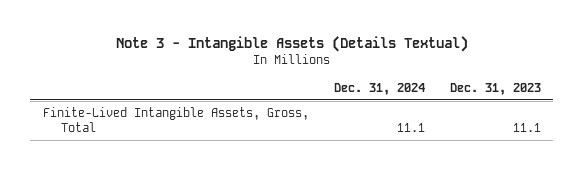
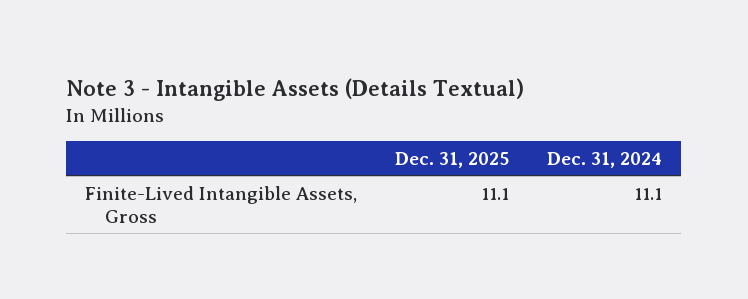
[449,82,541,95] Dec. 31, 2023 -> none
none -> [395,151,510,168] Dec. 31, 2025
[42,107,309,133] Finite-Lived Intangible Assets, Gross, Total -> [85,185,358,223] Finite-Lived Intangible Assets, Gross

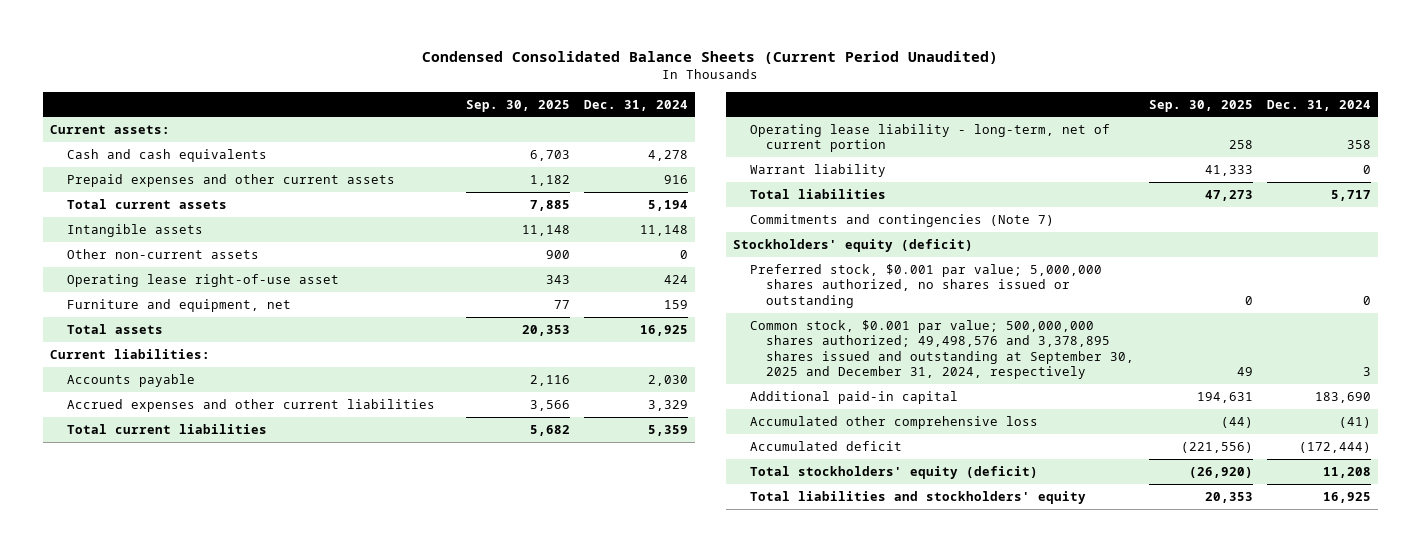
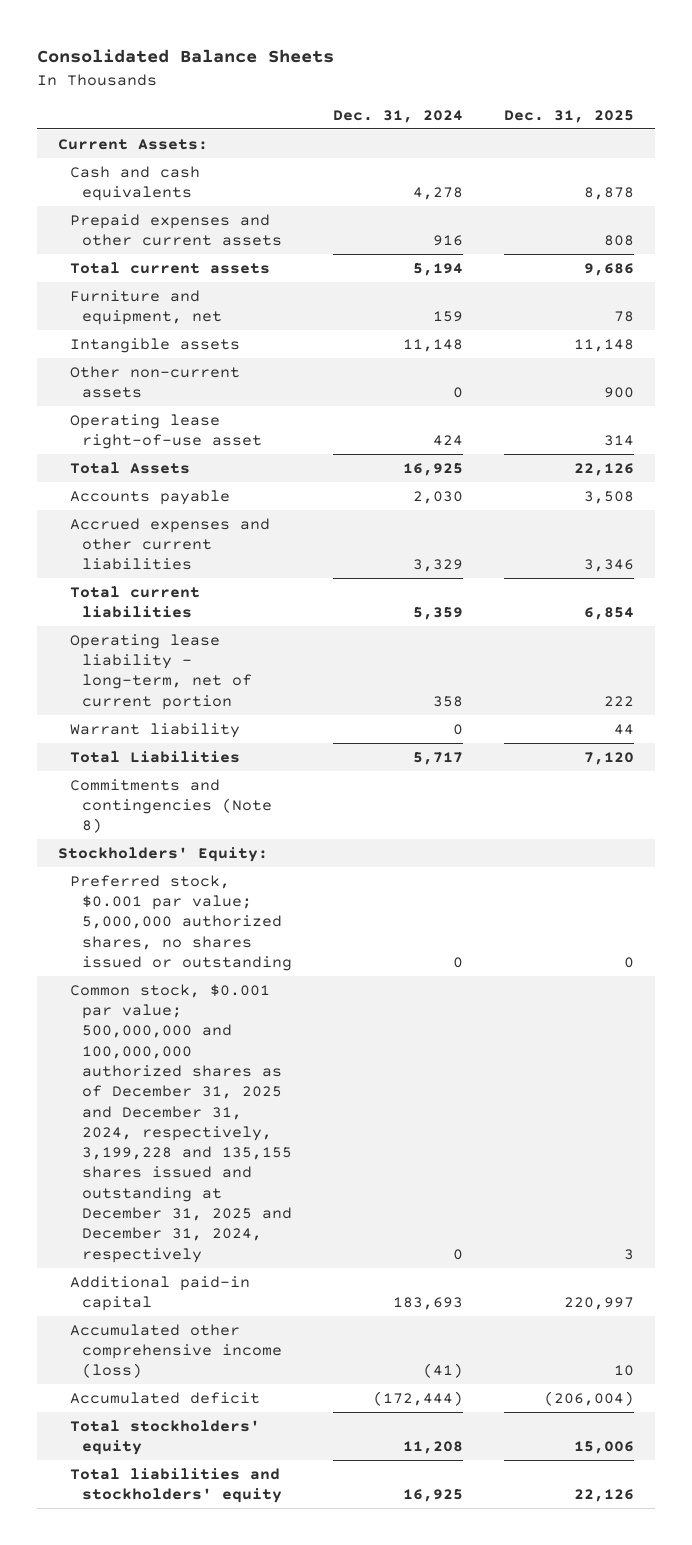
[422,51,999,65] Condensed Consolidated Balance Sheets (Current Period Unaudited) -> [36,49,334,64] Consolidated Balance Sheets
[465,99,570,112] Sep. 30, 2025 -> none
none -> [504,109,635,123] Dec. 31, 2025
[50,124,171,134] Current assets: -> [57,138,208,150] Current Assets:
[66,298,291,312] Furniture and equipment, net -> [69,289,222,326] Furniture and equipment, net
[50,348,211,359] Current liabilities: -> none
[66,323,163,334] Total assets -> [69,461,190,474] Total Assets
[749,188,886,199] Total liabilities -> [69,750,240,763] Total Liabilities
[749,213,1054,227] Commitments and contingencies (Note 7) -> [69,778,272,834] Commitments and contingencies (Note 8)
[732,238,973,252] Stockholders' equity (deficit) -> [57,846,268,862] Stockholders' Equity:
[749,263,1102,308] Preferred stock, $0.001 par value; 5,000,000 shares authorized, no shares issued or outstanding -> [69,874,292,971] Preferred stock, $0.001 par value; 5,000,000 authorized shares, no shares issued or outstanding
[749,319,1135,380] Common stock, $0.001 par value; 500,000,000 shares authorized; 49,498,576 and 3,378,895 shares issued and outstanding at September 30, 2025 and December 31, 2024, respectively -> [69,983,292,1263] Common stock, $0.001 par value; 500,000,000 and 100,000,000 authorized shares as of December 31, 2025 and December 31, 2024, respectively, 3,199,228 and 135,155 shares issued and outstanding at December 31, 2025 and December 31, 2024, respectively
[1362,367,1371,377] 3 -> [453,1248,464,1260] 0
[1314,391,1371,403] 183,690 -> [393,1297,464,1311] 183,693
[749,415,1038,429] Accumulated other comprehensive loss -> [69,1323,282,1379] Accumulated other comprehensive income (loss)
[749,465,1038,479] Total stockholders' equity (deficit) -> [69,1419,260,1456] Total stockholders' equity

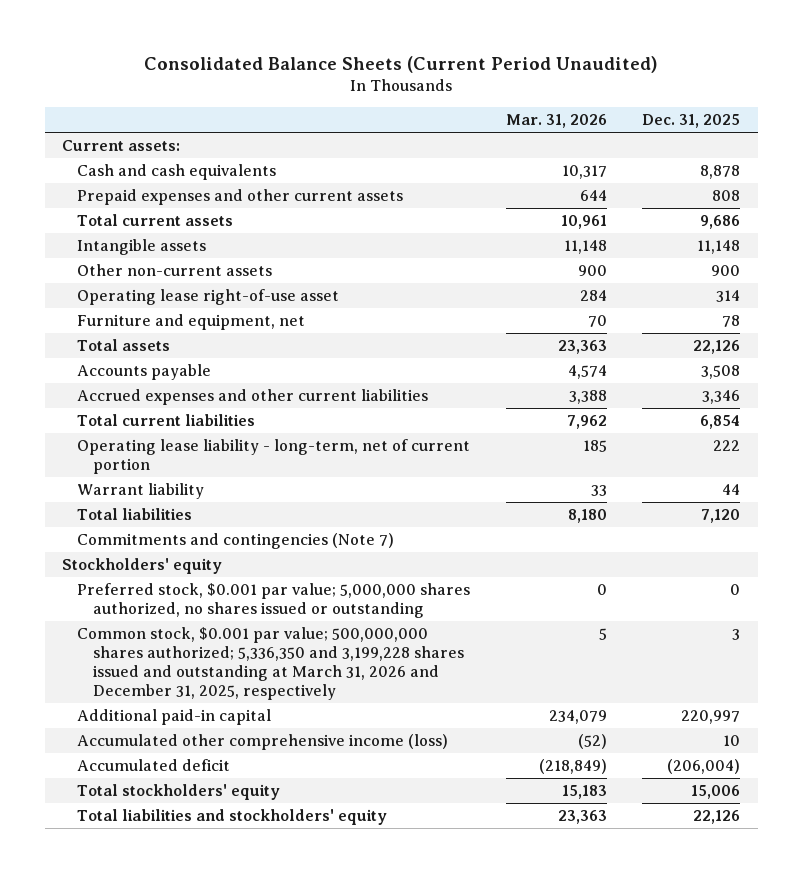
[36,49,334,64] Consolidated Balance Sheets -> [144,55,659,73] Consolidated Balance Sheets (Current Period Unaudited)
[333,109,464,123] Dec. 31, 2024 -> none
none -> [505,114,607,129] Mar. 31, 2026
[57,138,208,150] Current Assets: -> [62,139,181,151] Current assets:
[69,289,222,326] Furniture and equipment, net -> [77,313,306,330] Furniture and equipment, net
[69,461,190,474] Total Assets -> [77,338,171,351] Total assets
[69,750,240,763] Total Liabilities -> [77,507,193,520] Total liabilities
[69,778,272,834] Commitments and contingencies (Note 8) -> [77,532,395,549] Commitments and contingencies (Note 7)
[57,846,268,862] Stockholders' Equity: -> [62,557,223,574] Stockholders' equity
[69,874,292,971] Preferred stock, $0.001 par value; 5,000,000 authorized shares, no shares issued or outstanding -> [77,582,471,619] Preferred stock, $0.001 par value; 5,000,000 shares authorized, no shares issued or outstanding
[69,983,292,1263] Common stock, $0.001 par value; 500,000,000 and 100,000,000 authorized shares as of December 31, 2025 and December 31, 2024, respectively, 3,199,228 and 135,155 shares issued and outstanding at December 31, 2025 and December 31, 2024, respectively -> [77,626,464,701] Common stock, $0.001 par value; 500,000,000 shares authorized; 5,336,350 and 3,199,228 shares issued and outstanding at March 31, 2026 and December 31, 2025, respectively

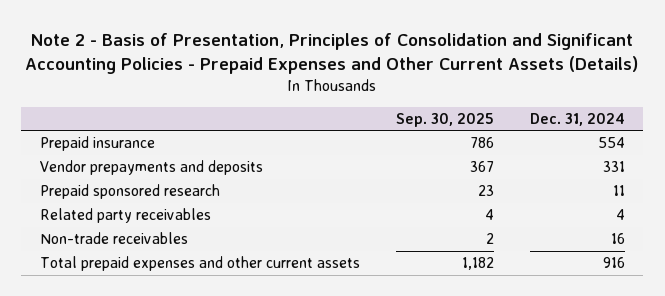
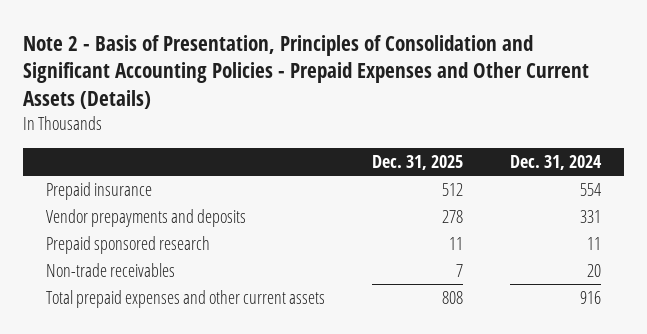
[395,113,494,128] Sep. 30, 2025 -> none
none -> [371,155,463,171] Dec. 31, 2025
[39,208,211,224] Related party receivables -> none
[610,233,625,245] 16 -> [586,263,601,277] 20

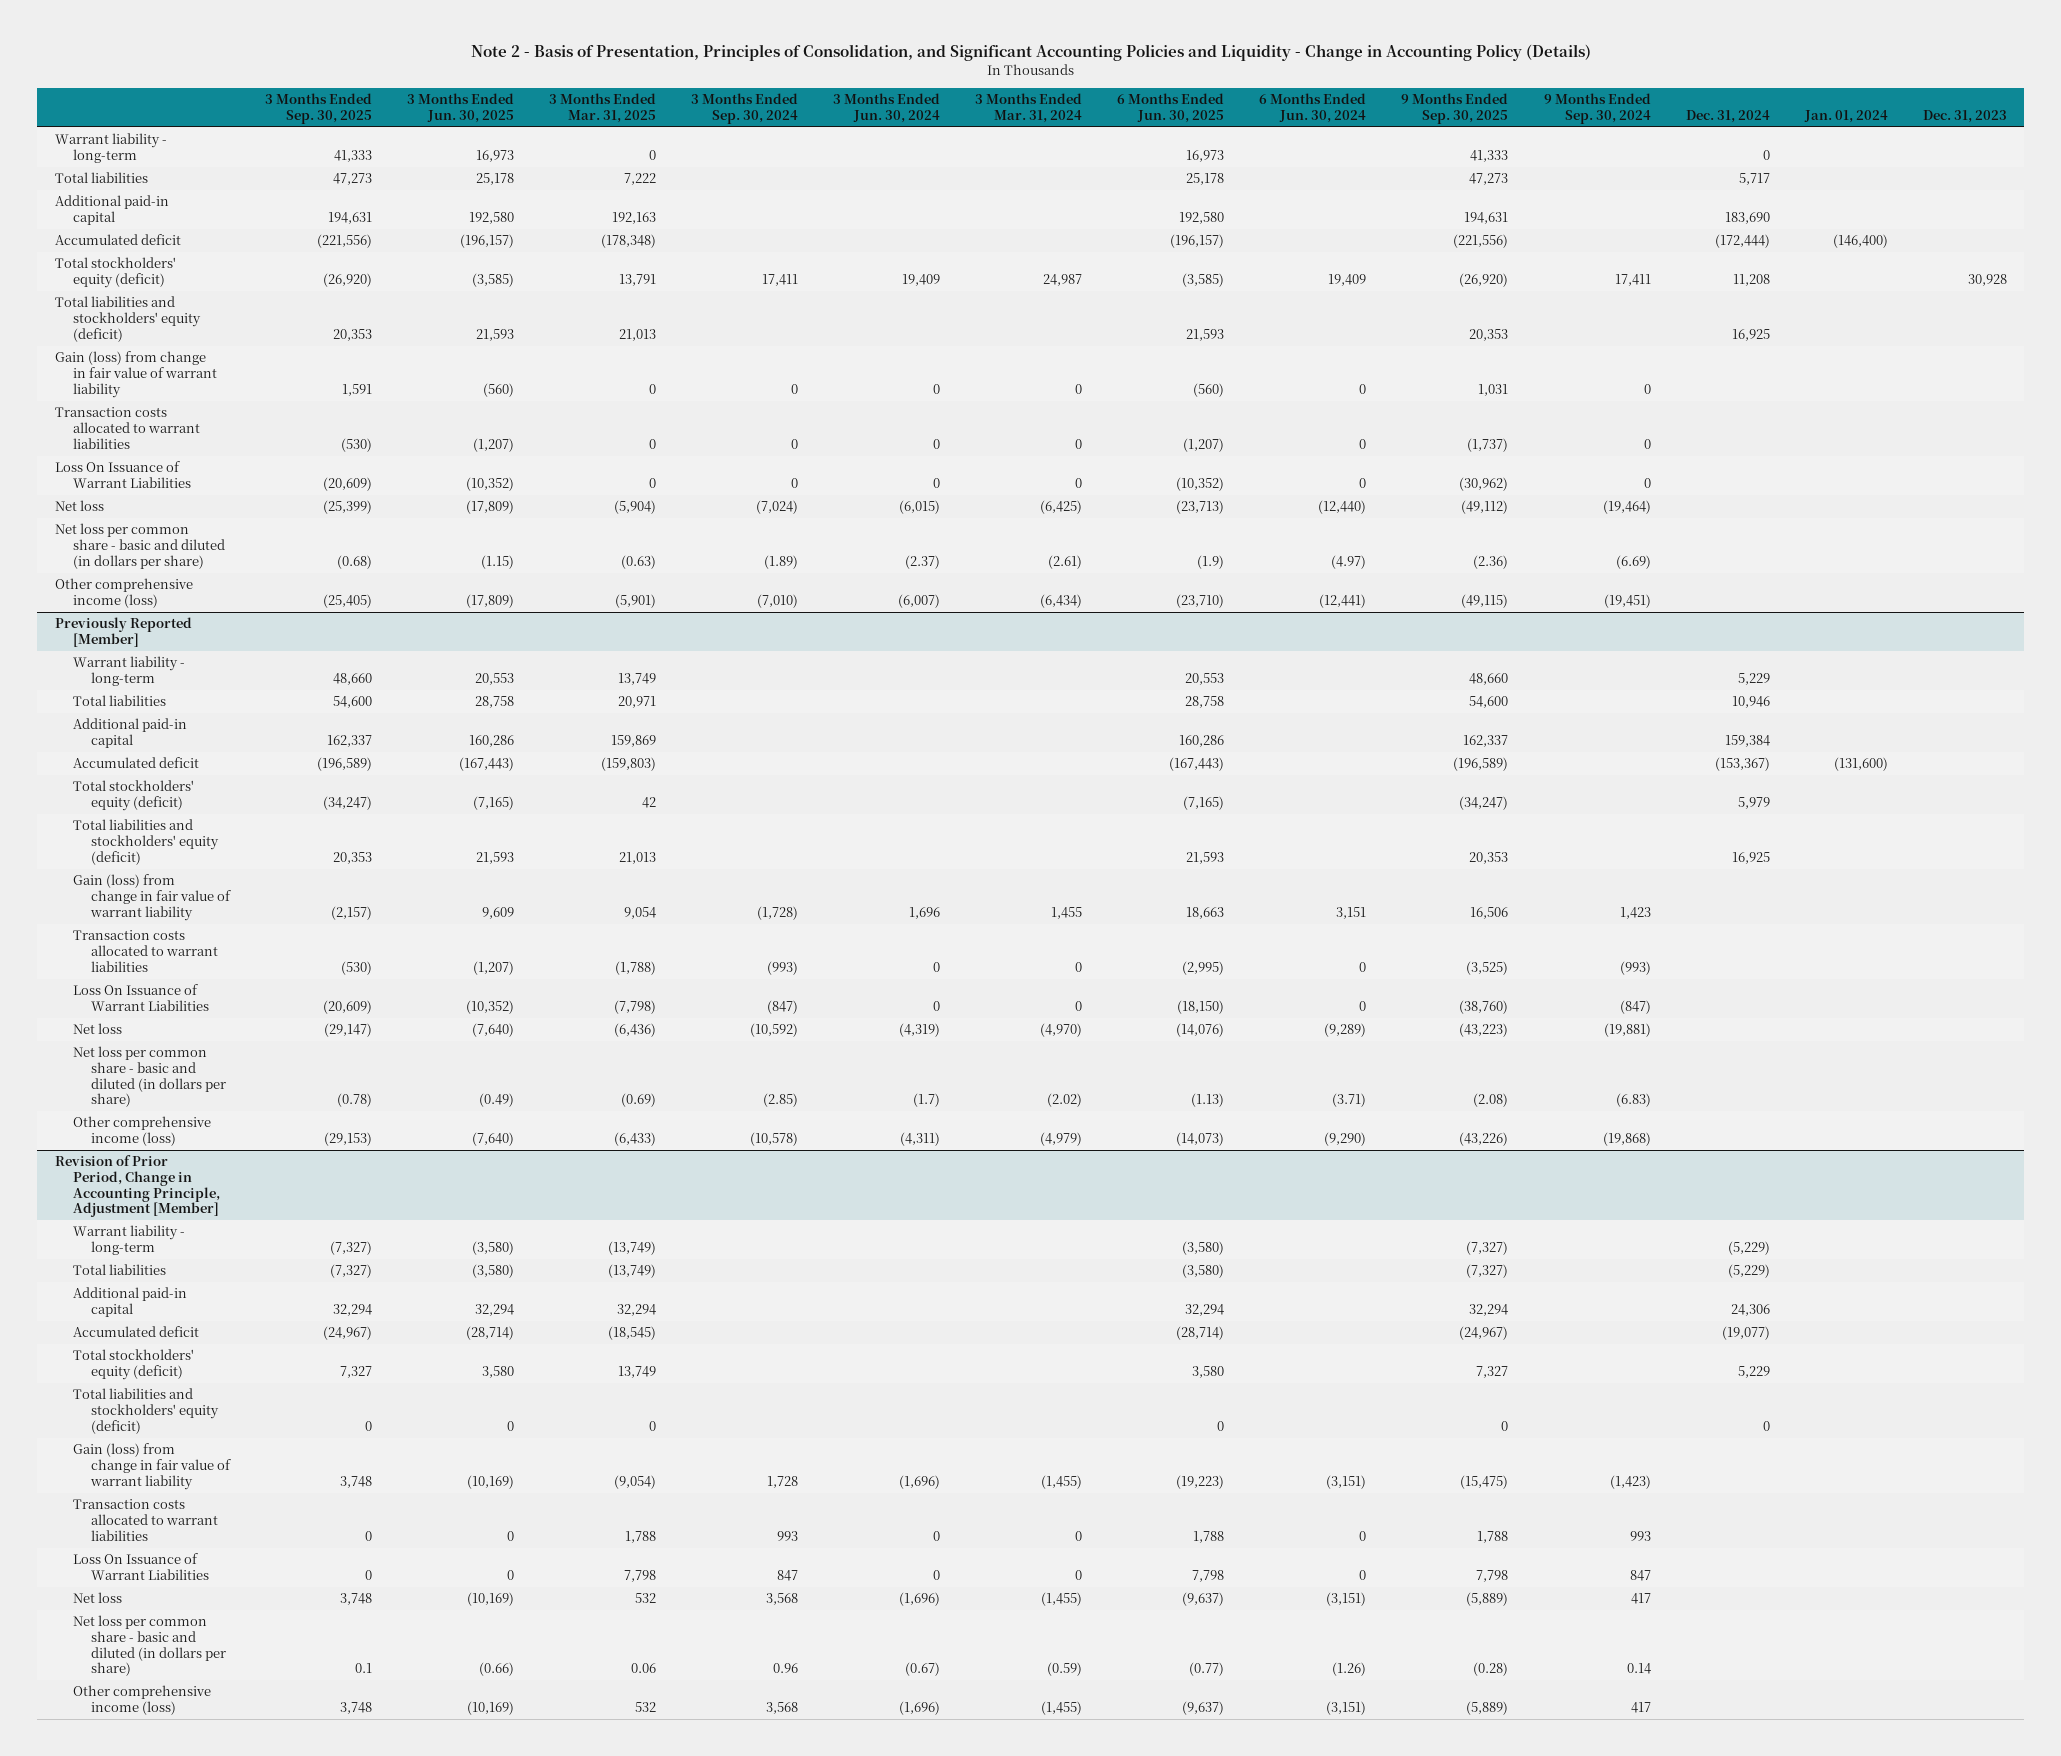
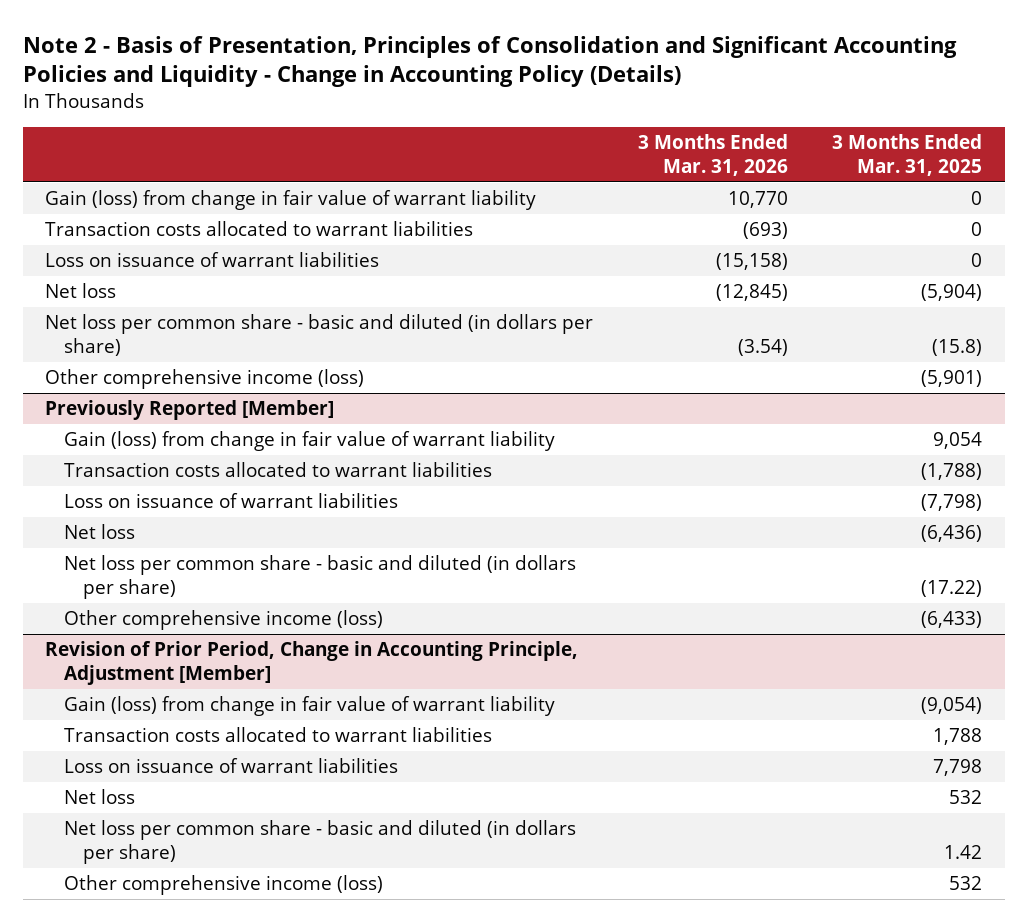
[470,44,1591,62] Note 2 - Basis of Presentation, Principles of Consolidation, and Significant Accounting Policies and Liquidity - Change in Accounting Policy (Details) -> [22,35,957,88] Note 2 - Basis of Presentation, Principles of Consolidation and Significant Accounting Policies and Liquidity - Change in Accounting Policy (Details)
[264,93,372,124] 3 Months Ended Sep. 30, 2025 -> none
[406,93,514,123] 3 Months Ended Jun. 30, 2025 -> none
[691,93,799,124] 3 Months Ended Sep. 30, 2024 -> none
[833,93,941,123] 3 Months Ended Jun. 30, 2024 -> none
[975,93,1083,123] 3 Months Ended Mar. 31, 2024 -> none
[1117,93,1225,123] 6 Months Ended Jun. 30, 2025 -> none
[1259,93,1367,123] 6 Months Ended Jun. 30, 2024 -> none
[1401,93,1509,124] 9 Months Ended Sep. 30, 2025 -> none
[1543,93,1651,124] 9 Months Ended Sep. 30, 2024 -> none
[1685,109,1770,123] Dec. 31, 2024 -> none
[1803,109,1888,123] Jan. 01, 2024 -> none
[1922,109,2007,123] Dec. 31, 2023 -> none
none -> [637,134,788,177] 3 Months Ended Mar. 31, 2026
[54,133,167,164] Warrant liability - long-term -> none
[54,172,148,184] Total liabilities -> none
[54,195,169,226] Additional paid-in capital -> none
[54,234,181,246] Accumulated deficit -> none
[54,257,176,289] Total stockholders' equity (deficit) -> none
[54,296,201,342] Total liabilities and stockholders' equity (deficit) -> none
[54,461,191,489] Loss On Issuance of Warrant Liabilities -> [45,252,380,268] Loss on issuance of warrant liabilities
[620,554,656,569] (0.63) -> [932,339,983,357] (15.8)
[72,656,185,687] Warrant liability - long-term -> none
[72,695,166,707] Total liabilities -> none
[72,718,187,749] Additional paid-in capital -> none
[72,757,199,769] Accumulated deficit -> none
[72,780,194,812] Total stockholders' equity (deficit) -> none
[72,819,219,865] Total liabilities and stockholders' equity (deficit) -> none
[72,984,209,1012] Loss On Issuance of Warrant Liabilities -> [64,493,399,509] Loss on issuance of warrant liabilities
[620,1093,656,1108] (0.69) -> [921,580,983,598] (17.22)
[72,1225,185,1256] Warrant liability - long-term -> none
[72,1264,166,1276] Total liabilities -> none
[72,1287,187,1318] Additional paid-in capital -> none
[72,1326,199,1338] Accumulated deficit -> none
[72,1349,194,1381] Total stockholders' equity (deficit) -> none
[72,1388,219,1434] Total liabilities and stockholders' equity (deficit) -> none
[72,1553,209,1581] Loss On Issuance of Warrant Liabilities -> [64,758,399,774] Loss on issuance of warrant liabilities
[630,1663,656,1674] 0.06 -> [944,845,983,860] 1.42

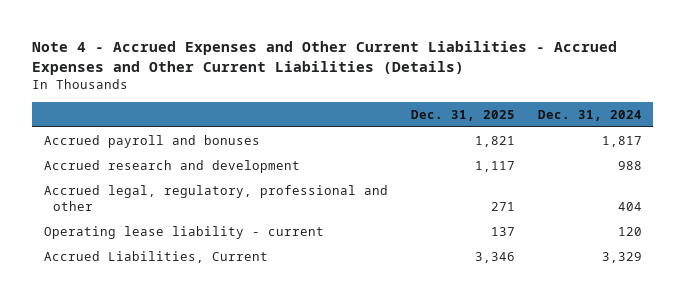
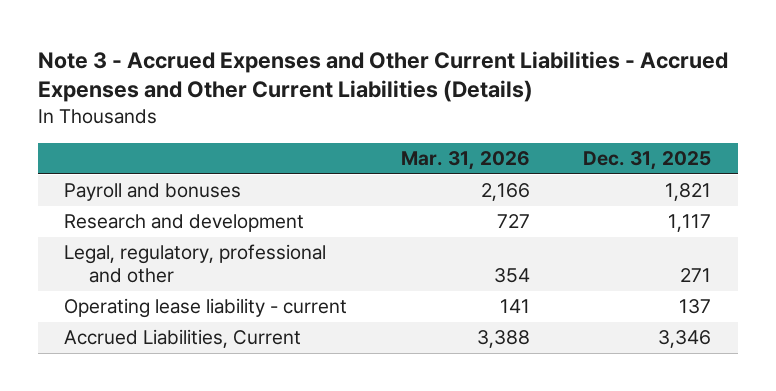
[32,40,618,75] Note 4 - Accrued Expenses and Other Current Liabilities - Accrued Expenses and Other Current Liabilities (Details) -> [37,50,728,103] Note 3 - Accrued Expenses and Other Current Liabilities - Accrued Expenses and Other Current Liabilities (Details)
[537,109,642,121] Dec. 31, 2024 -> none
none -> [400,150,530,170] Mar. 31, 2026
[43,135,260,149] Accrued payroll and bonuses -> [64,183,242,202] Payroll and bonuses
[43,160,300,174] Accrued research and development -> [64,214,305,233] Research and development
[43,185,388,211] Accrued legal, regulatory, professional and other -> [64,244,327,284] Legal, regulatory, professional and other

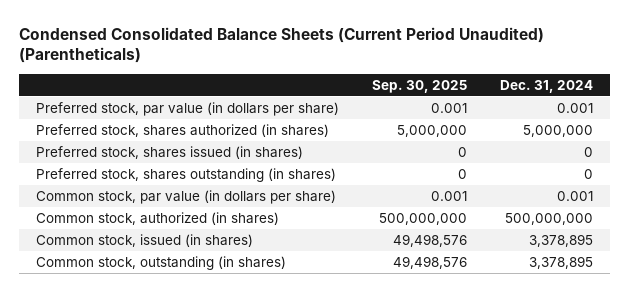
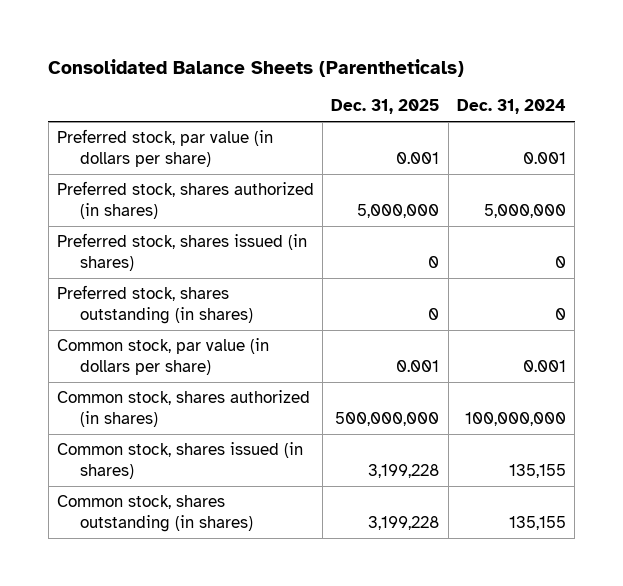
[19,26,545,64] Condensed Consolidated Balance Sheets (Current Period Unaudited) (Parentheticals) -> [48,58,465,77] Consolidated Balance Sheets (Parentheticals)
[372,79,468,93] Sep. 30, 2025 -> none
none -> [331,99,440,115] Dec. 31, 2025
[35,211,279,225] Common stock, authorized (in shares) -> [57,390,311,428] Common stock, shares authorized (in shares)
[505,212,594,225] 500,000,000 -> [464,412,566,427] 100,000,000
[35,233,253,247] Common stock, issued (in shares) -> [57,442,304,480] Common stock, shares issued (in shares)
[529,233,594,247] 3,378,895 -> [508,464,566,479] 135,155
[35,255,286,270] Common stock, outstanding (in shares) -> [57,495,253,533] Common stock, shares outstanding (in shares)
[529,255,594,269] 3,378,895 -> [508,516,566,531] 135,155

